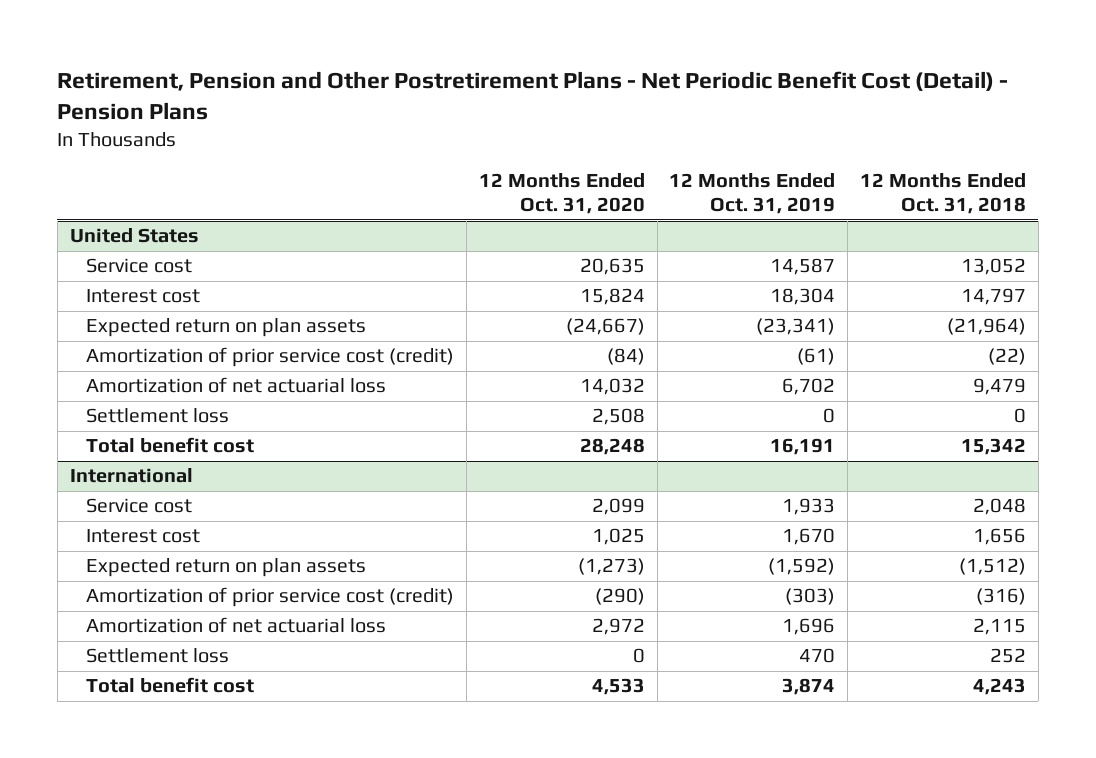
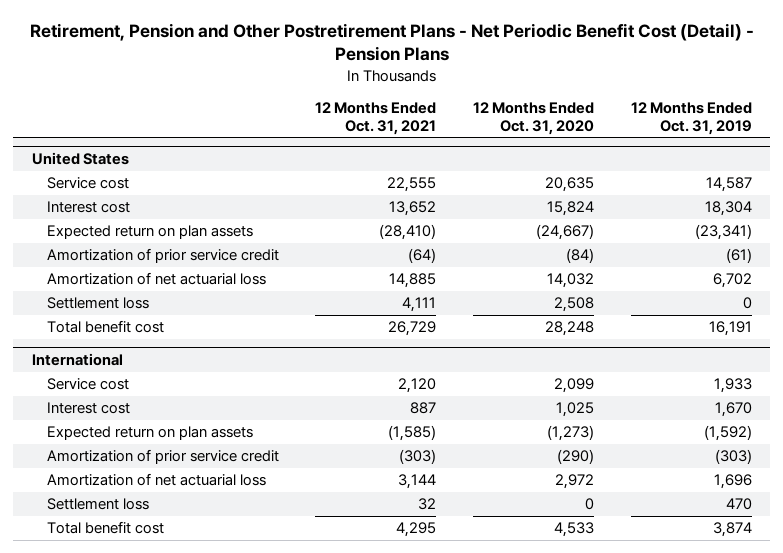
[860,173,1027,215] 12 Months Ended Oct. 31, 2018 -> none
none -> [315,102,437,135] 12 Months Ended Oct. 31, 2021
[86,347,455,368] Amortization of prior service cost (credit) -> [46,248,279,264] Amortization of prior service credit
[86,587,455,608] Amortization of prior service cost (credit) -> [46,449,279,465] Amortization of prior service credit

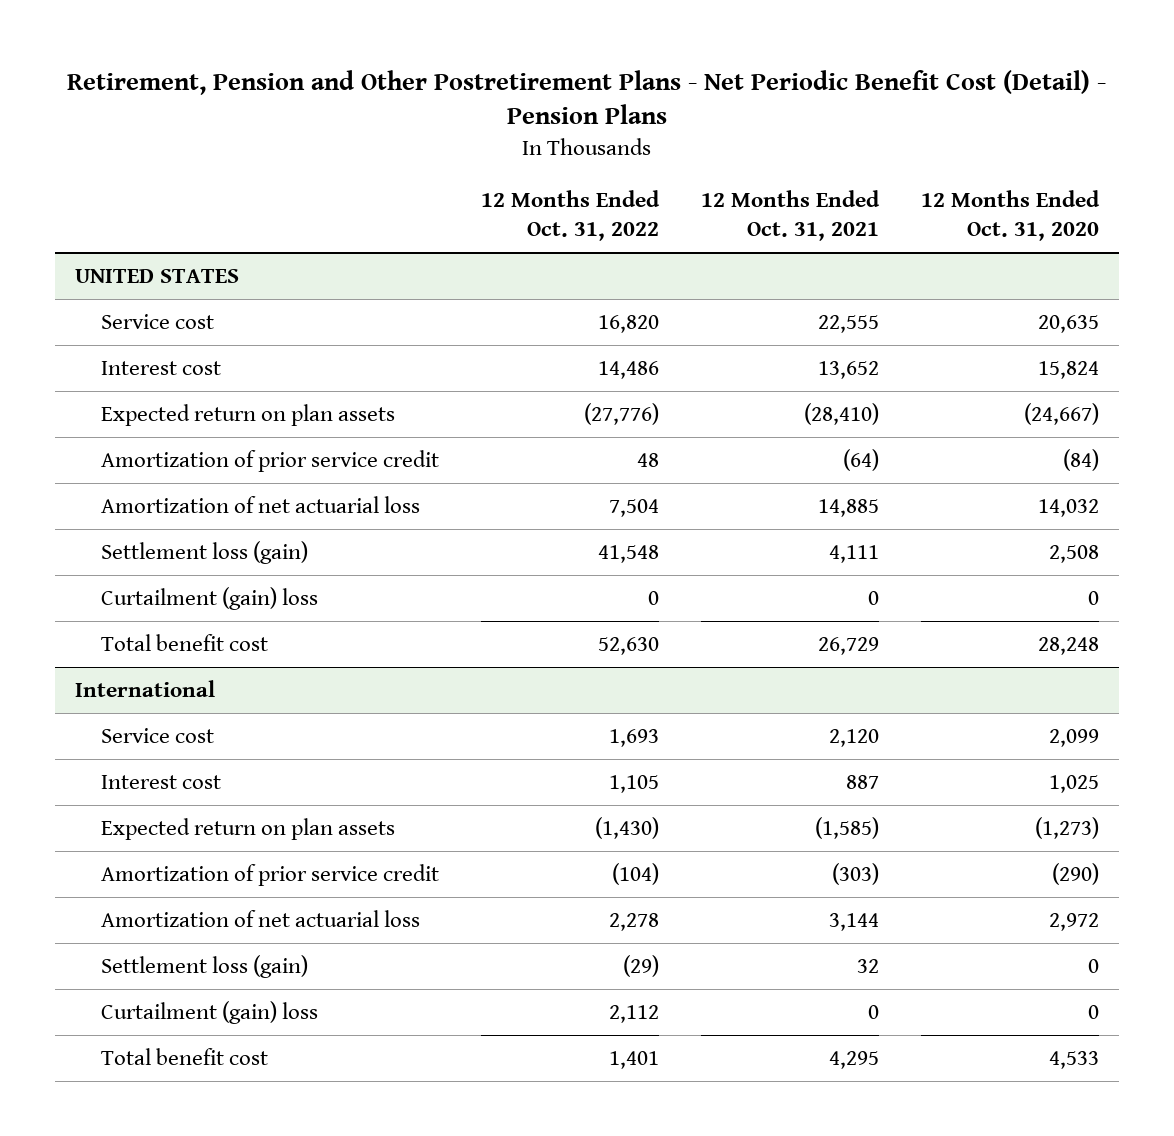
[630,102,752,135] 12 Months Ended Oct. 31, 2019 -> none
none -> [480,190,660,242] 12 Months Ended Oct. 31, 2022
[31,152,129,166] United States -> [75,269,240,284] UNITED STATES
[46,297,149,310] Settlement loss -> [100,541,308,565] Settlement loss (gain)
none -> [100,587,318,611] Curtailment (gain) loss
[46,498,149,511] Settlement loss -> [100,955,308,979] Settlement loss (gain)
none -> [100,1001,318,1025] Curtailment (gain) loss

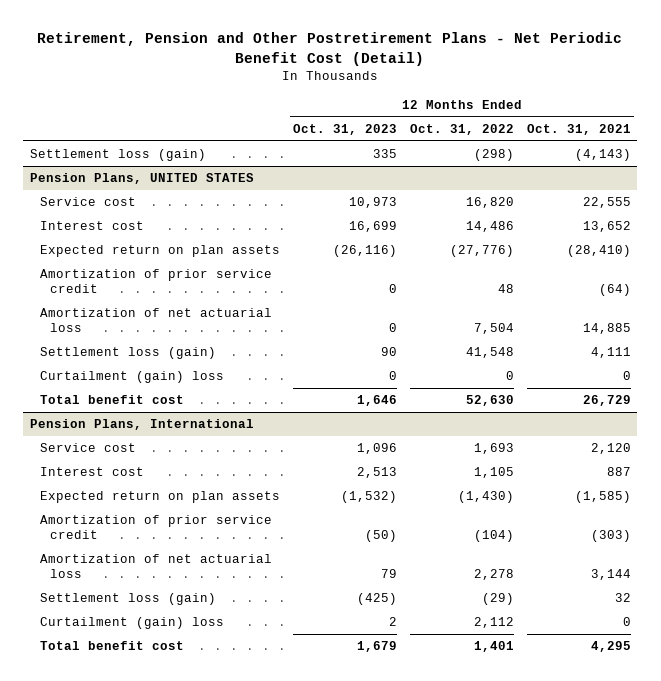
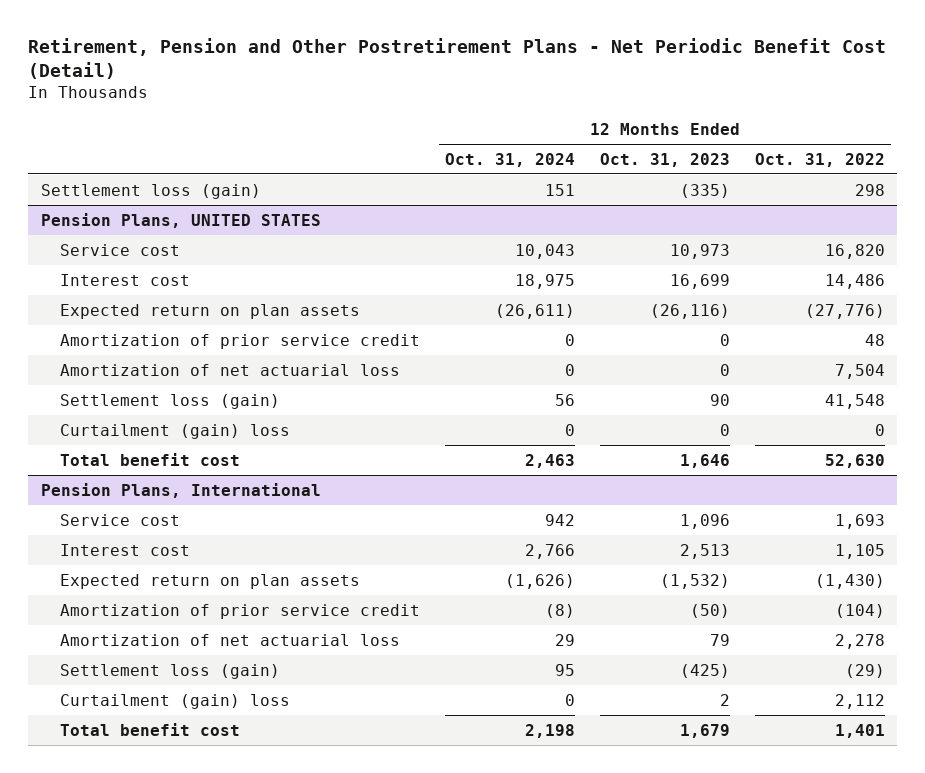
[526,123,631,135] Oct. 31, 2021 -> none
none -> [444,152,575,167] Oct. 31, 2024
[372,149,397,159] 335 -> [679,183,730,198] (335)
[473,149,514,162] (298) -> [854,183,885,196] 298

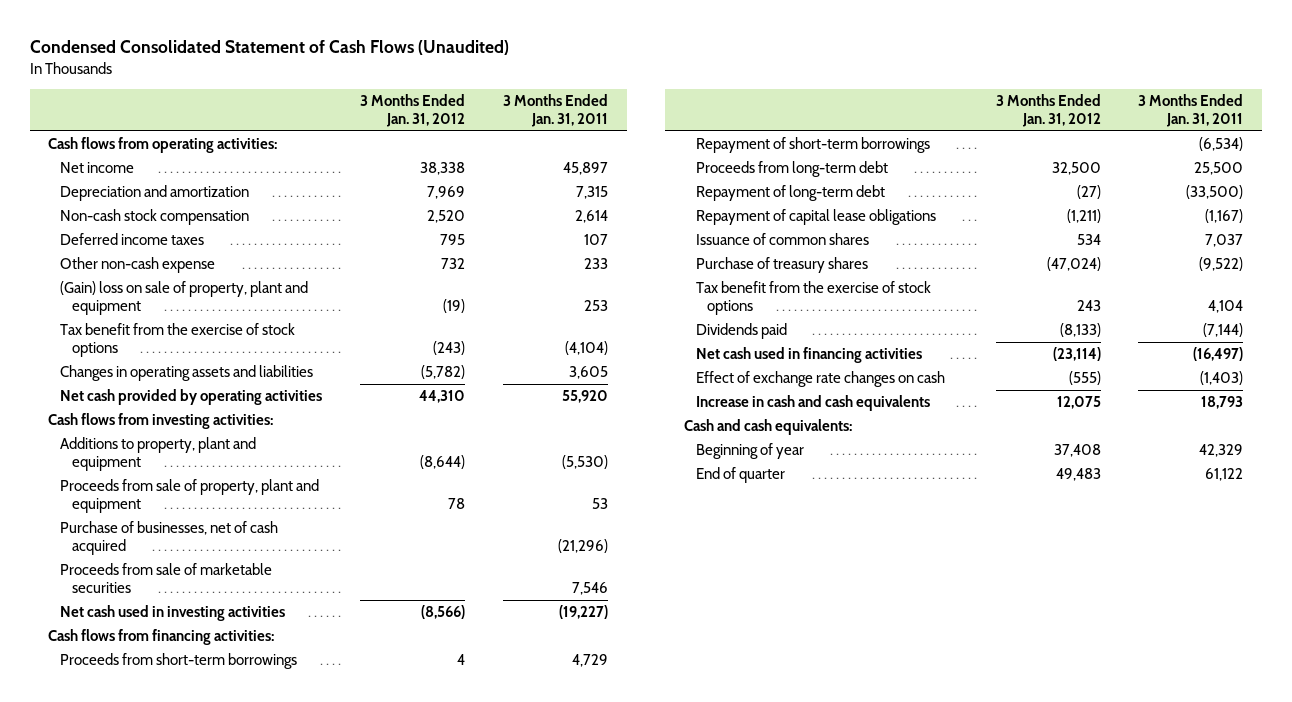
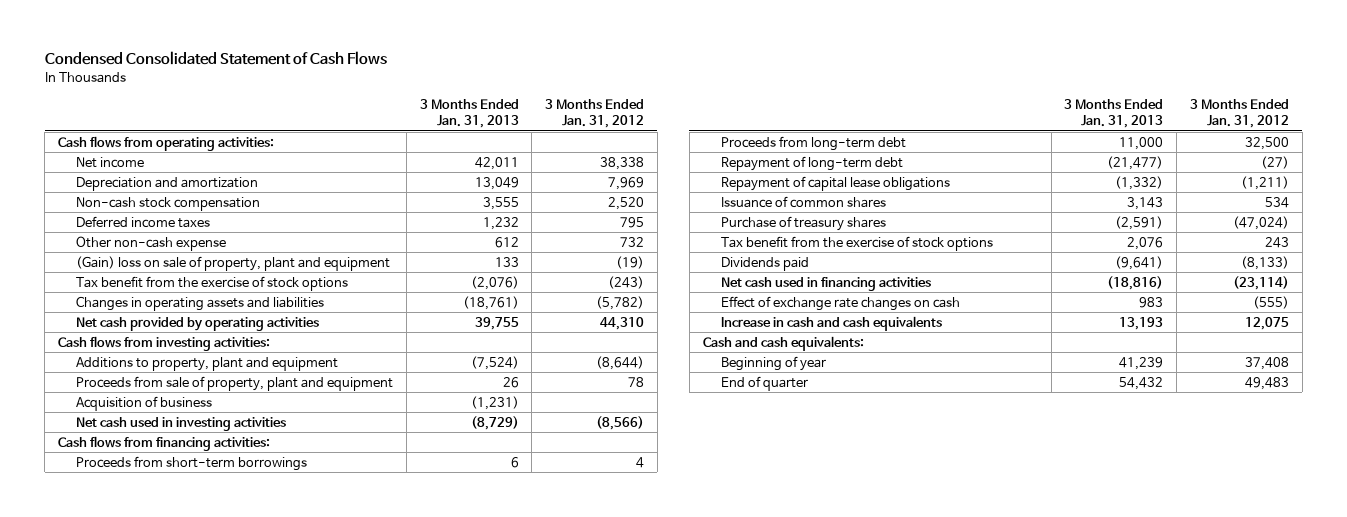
[29,40,509,56] Condensed Consolidated Statement of Cash Flows (Unaudited) -> [44,51,387,66] Condensed Consolidated Statement of Cash Flows
[502,94,608,128] 3 Months Ended Jan. 31, 2011 -> none
none -> [419,99,519,129] 3 Months Ended Jan. 31, 2013
[60,563,273,594] Proceeds from sale of marketable securities -> none
[60,521,279,556] Purchase of businesses, net of cash acquired -> [76,395,213,411] Acquisition of business
[695,137,930,154] Repayment of short-term borrowings -> none

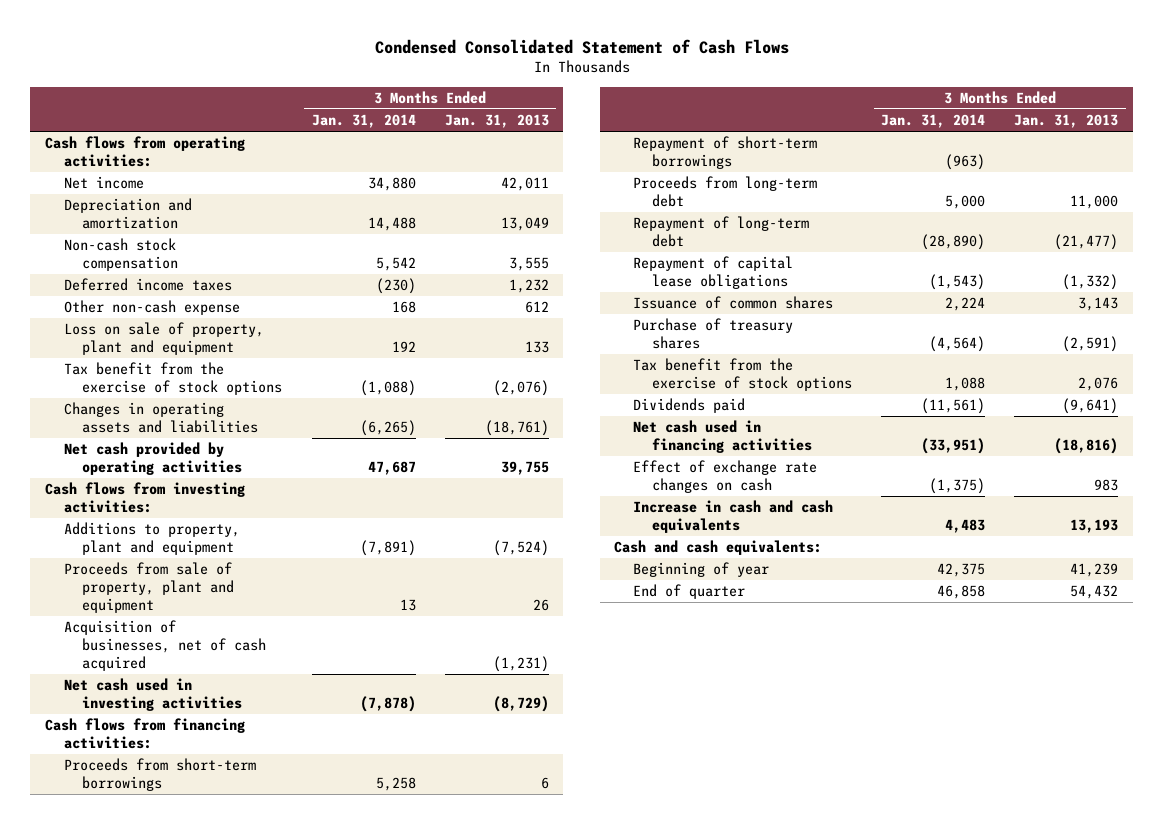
[545,99,645,129] 3 Months Ended Jan. 31, 2012 -> none
none -> [311,114,416,129] Jan. 31, 2014
[76,255,391,271] (Gain) loss on sale of property, plant and equipment -> [63,322,264,355] Loss on sale of property, plant and equipment
[76,395,213,411] Acquisition of business -> [63,620,267,671] Acquisition of businesses, net of cash acquired
none -> [632,136,817,169] Repayment of short-term borrowings

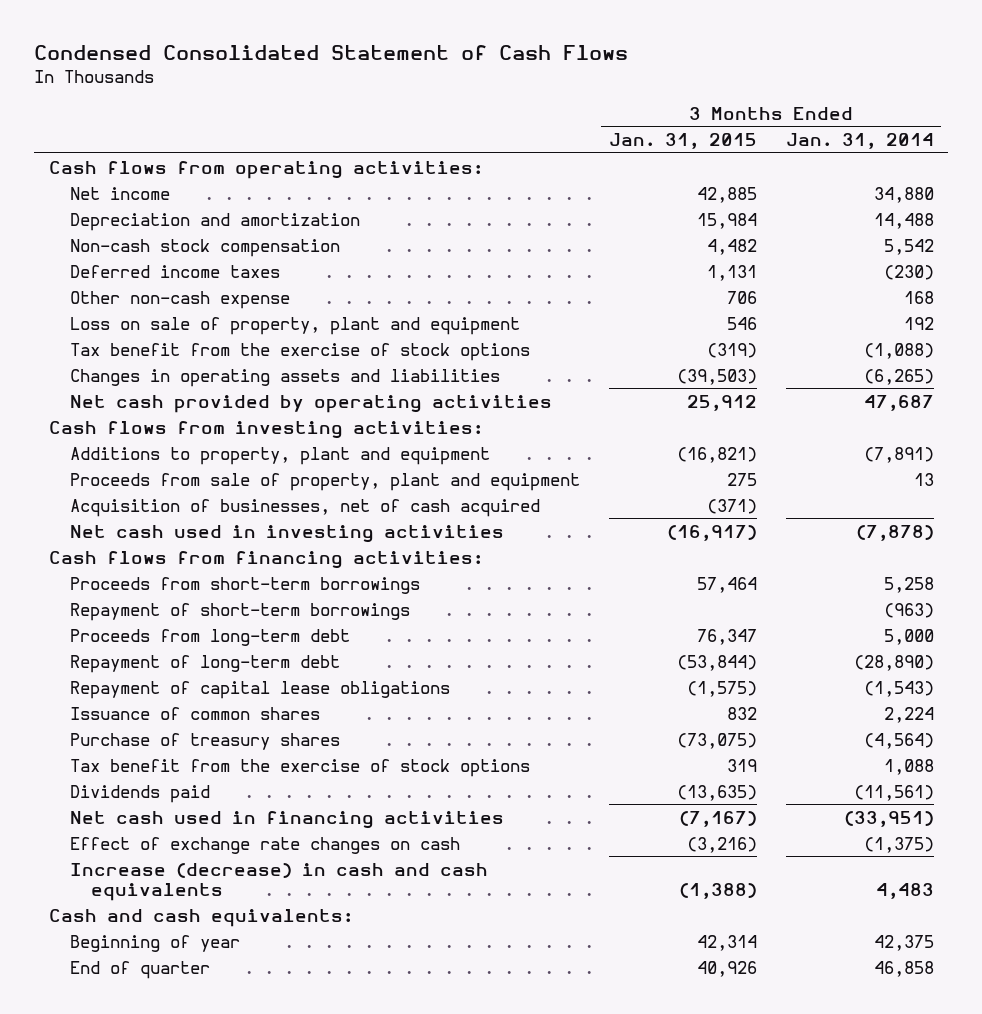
[444,114,549,129] Jan. 31, 2013 -> none
none -> [608,132,757,149] Jan. 31, 2015
[632,500,833,533] Increase in cash and cash equivalents -> [69,862,488,901] Increase (decrease) in cash and cash equivalents

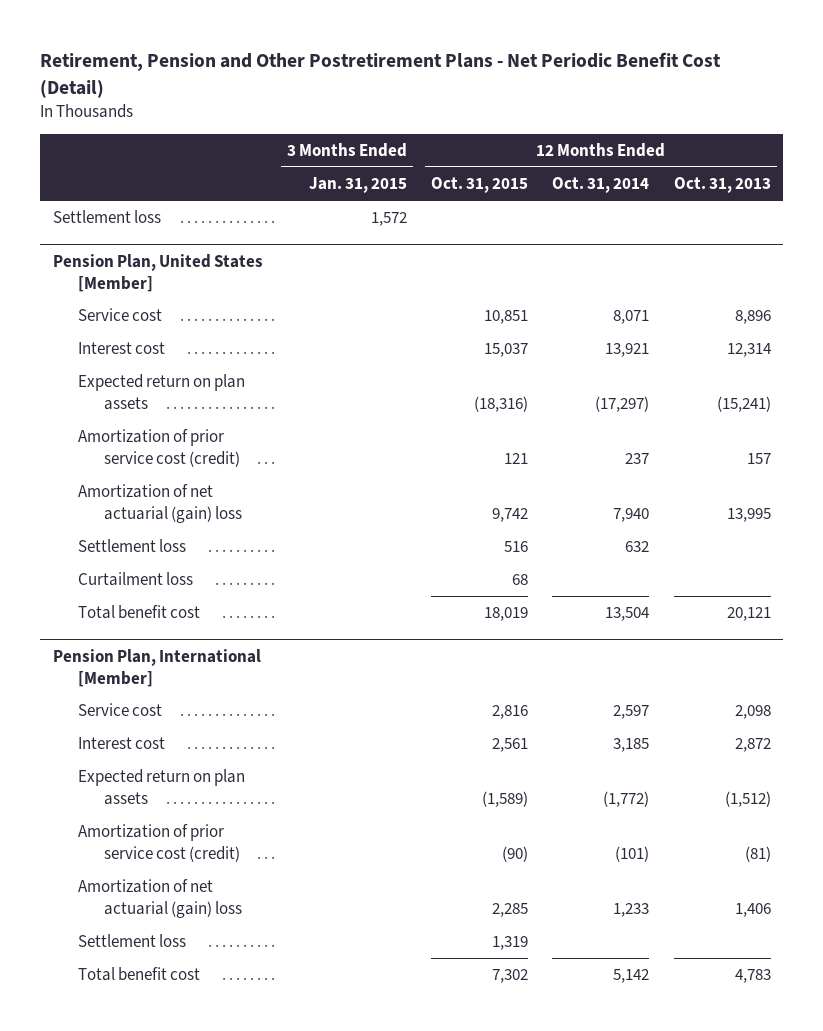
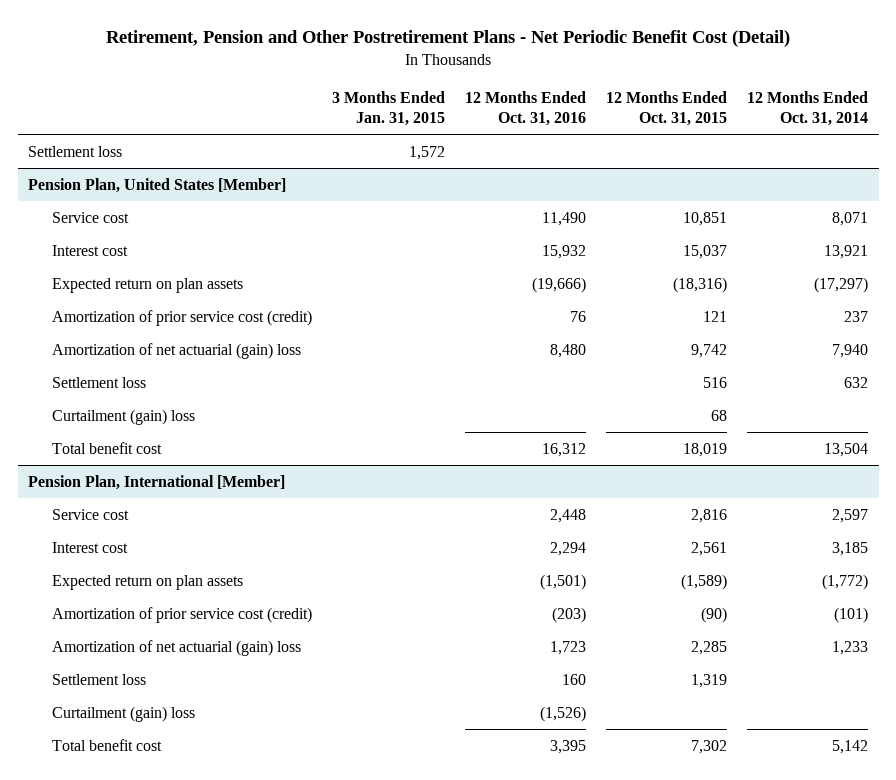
[673,177,771,194] Oct. 31, 2013 -> none
none -> [465,90,587,127] 12 Months Ended Oct. 31, 2016
[78,572,194,587] Curtailment loss -> [51,408,195,425] Curtailment (gain) loss
none -> [51,705,195,722] Curtailment (gain) loss

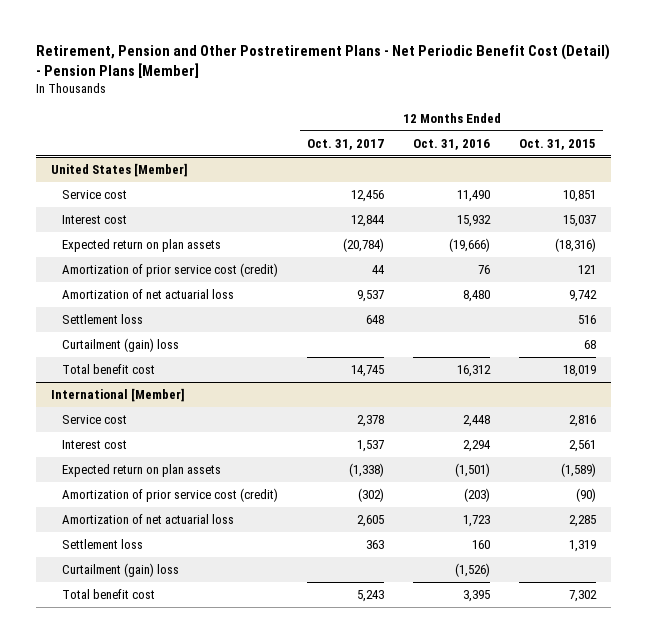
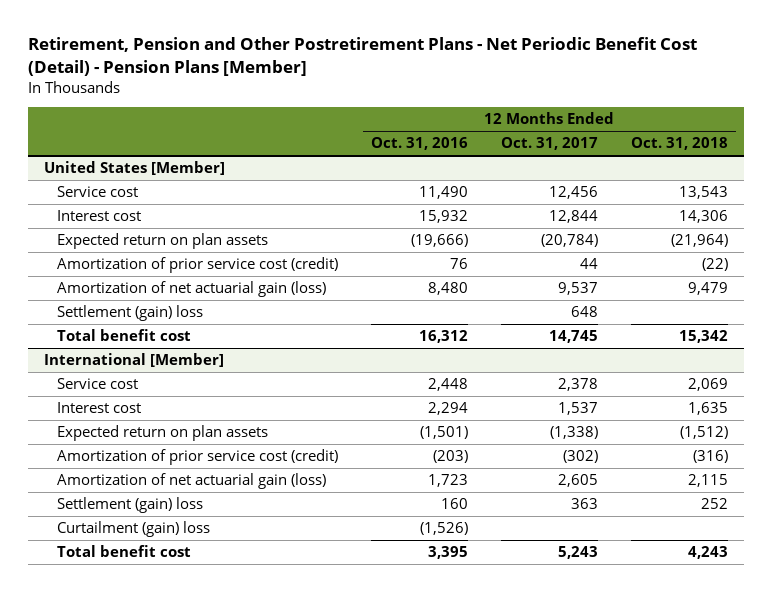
[519,138,597,150] Oct. 31, 2015 -> none
none -> [630,137,728,151] Oct. 31, 2018
[62,338,180,353] Curtailment (gain) loss -> none
[62,289,235,300] Amortization of net actuarial loss -> [56,281,326,298] Amortization of net actuarial gain (loss)
[62,314,144,325] Settlement loss -> [56,305,203,322] Settlement (gain) loss
[62,514,235,525] Amortization of net actuarial loss -> [56,473,326,490] Amortization of net actuarial gain (loss)
[62,539,144,550] Settlement loss -> [56,497,203,514] Settlement (gain) loss

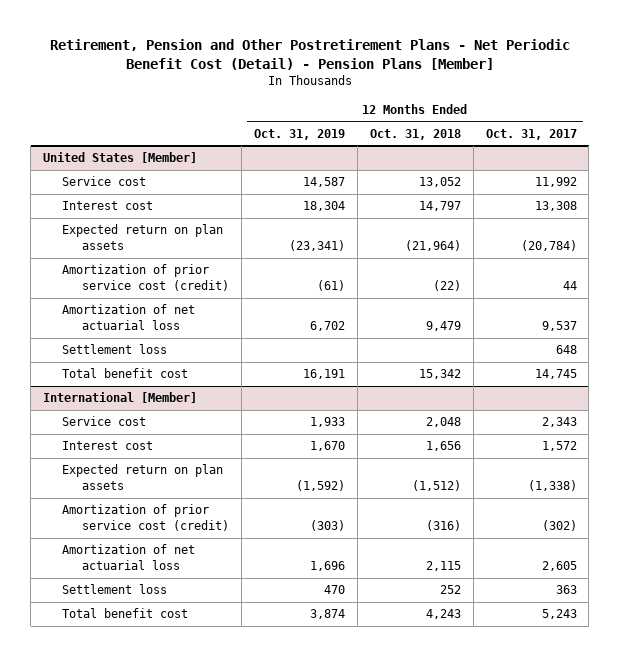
[370,137,468,151] Oct. 31, 2016 -> none
none -> [253,128,345,140] Oct. 31, 2019
[548,186,598,200] 12,456 -> [534,177,577,188] 11,992
[678,186,728,200] 13,543 -> [418,177,461,188] 13,052
[548,210,598,224] 12,844 -> [534,201,577,212] 13,308
[678,210,728,224] 14,306 -> [418,201,461,212] 14,797
[56,281,326,298] Amortization of net actuarial gain (loss) -> [62,304,196,331] Amortization of net actuarial loss
[56,305,203,322] Settlement (gain) loss -> [62,344,168,355] Settlement loss
[557,378,598,392] 2,378 -> [541,417,577,428] 2,343
[687,378,728,392] 2,069 -> [425,417,461,428] 2,048
[557,402,598,416] 1,537 -> [541,441,577,452] 1,572
[687,402,728,416] 1,635 -> [425,441,461,452] 1,656
[56,521,210,538] Curtailment (gain) loss -> none
[56,473,326,490] Amortization of net actuarial gain (loss) -> [62,544,196,571] Amortization of net actuarial loss
[56,497,203,514] Settlement (gain) loss -> [62,584,168,595] Settlement loss

